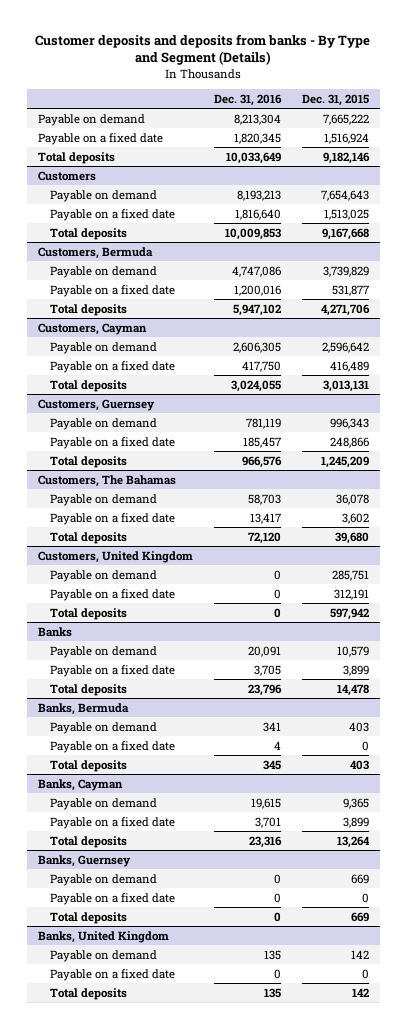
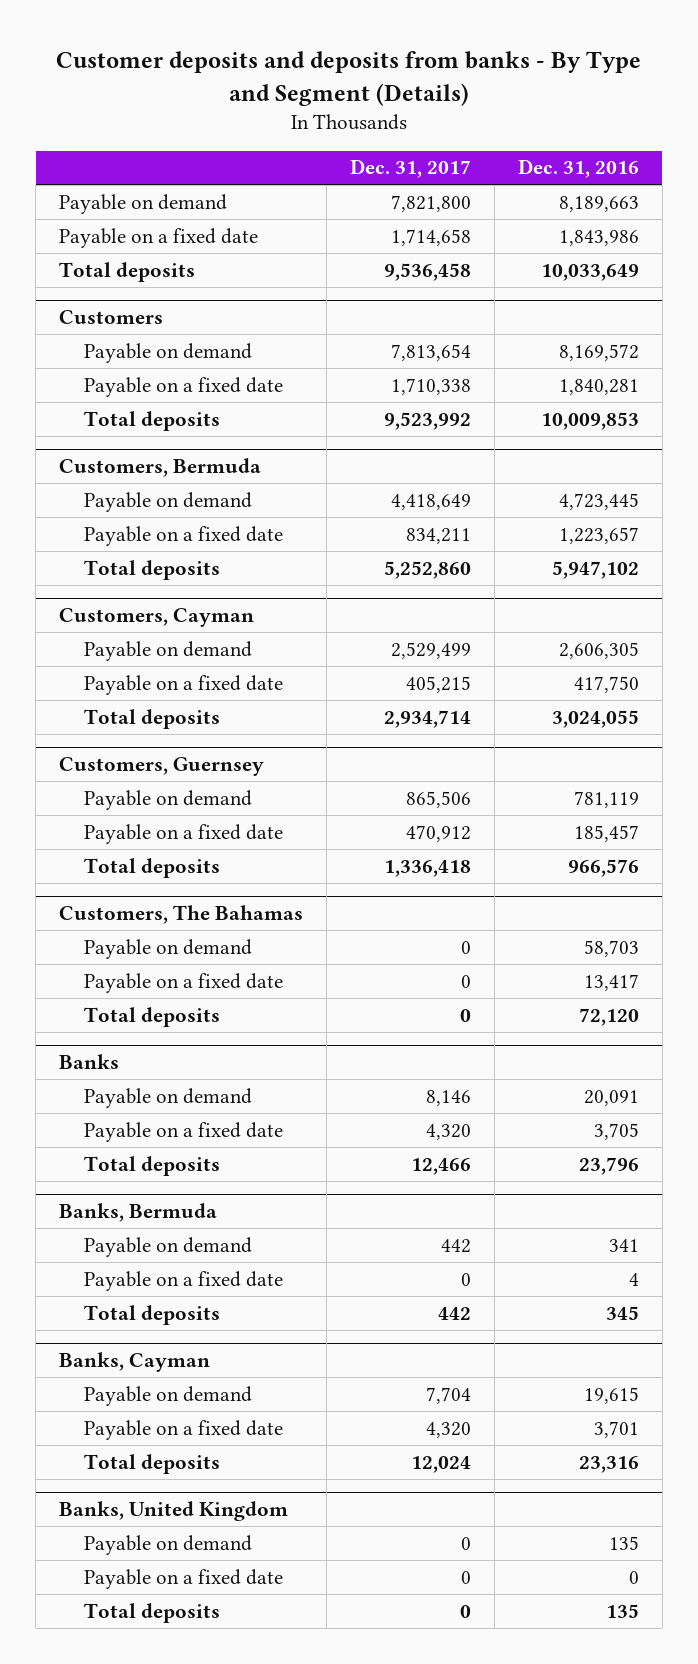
[302,93,370,106] Dec. 31, 2015 -> none
none -> [349,159,471,179] Dec. 31, 2017
[233,113,281,125] 8,213,304 -> [558,195,639,212] 8,189,663
[233,132,281,144] 1,820,345 -> [558,229,639,246] 1,843,986
[236,189,281,201] 8,193,213 -> [558,343,639,361] 8,169,572
[234,208,281,220] 1,816,640 -> [558,378,639,395] 1,840,281
[231,265,281,277] 4,747,086 -> [558,492,639,510] 4,723,445
[233,284,281,296] 1,200,016 -> [558,526,639,544] 1,223,657
[37,550,193,563] Customers, United Kingdom -> none
[50,569,158,582] Payable on demand -> none
[50,588,176,601] Payable on a fixed date -> none
[50,607,128,620] Total deposits -> none
[37,854,131,867] Banks, Guernsey -> none
[50,873,158,886] Payable on demand -> none
[50,892,176,905] Payable on a fixed date -> none
[50,911,128,924] Total deposits -> none

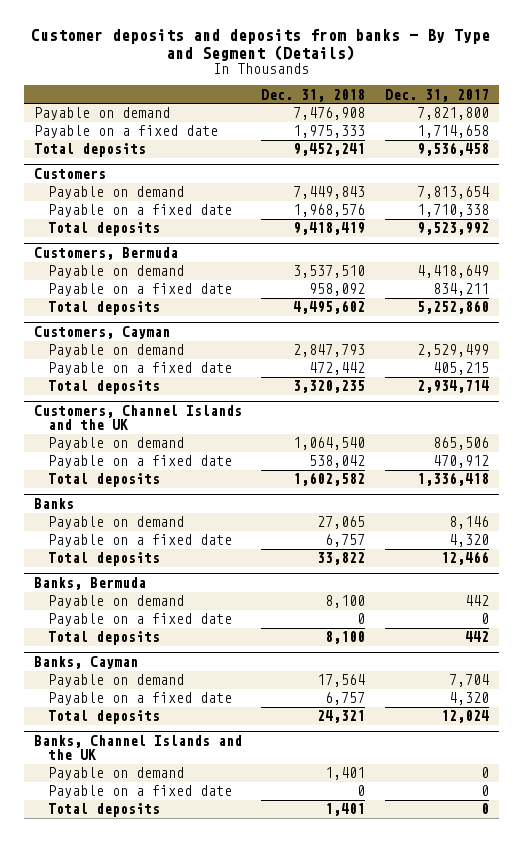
[517,159,639,179] Dec. 31, 2016 -> none
none -> [261,88,366,102] Dec. 31, 2018
[59,757,265,777] Customers, Guernsey -> none
none -> [33,405,242,431] Customers, Channel Islands and the UK
[59,905,304,925] Customers, The Bahamas -> none
[84,938,253,959] Payable on demand -> none
[84,972,284,993] Payable on a fixed date -> none
[84,1006,221,1027] Total deposits -> none
[59,1501,289,1522] Banks, United Kingdom -> none
none -> [33,735,242,761] Banks, Channel Islands and the UK

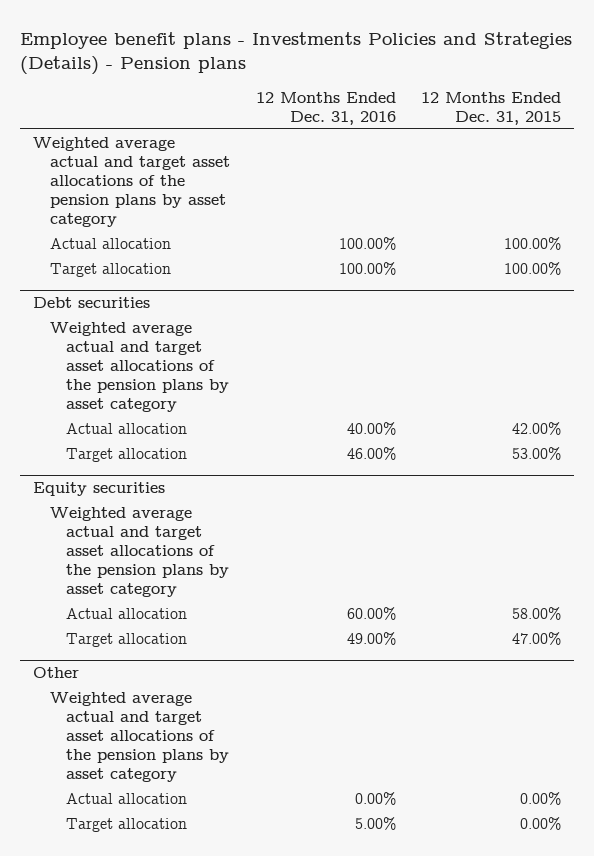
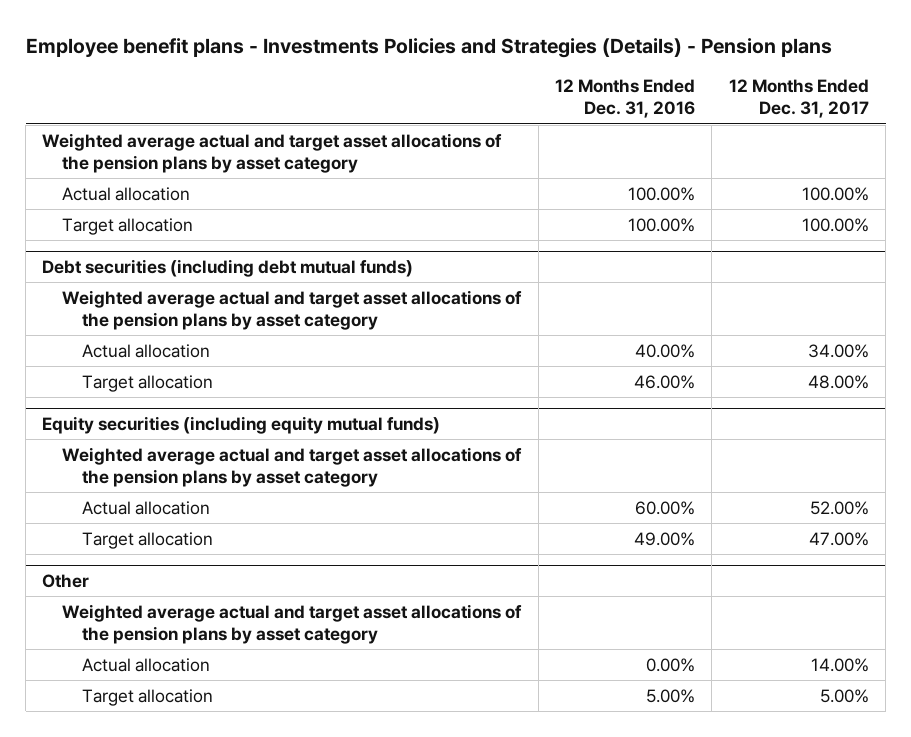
[421,91,562,125] 12 Months Ended Dec. 31, 2015 -> none
none -> [728,79,869,119] 12 Months Ended Dec. 31, 2017
[33,297,151,309] Debt securities -> [42,258,414,277] Debt securities (including debt mutual funds)
[33,482,166,497] Equity securities -> [42,415,441,434] Equity securities (including equity mutual funds)

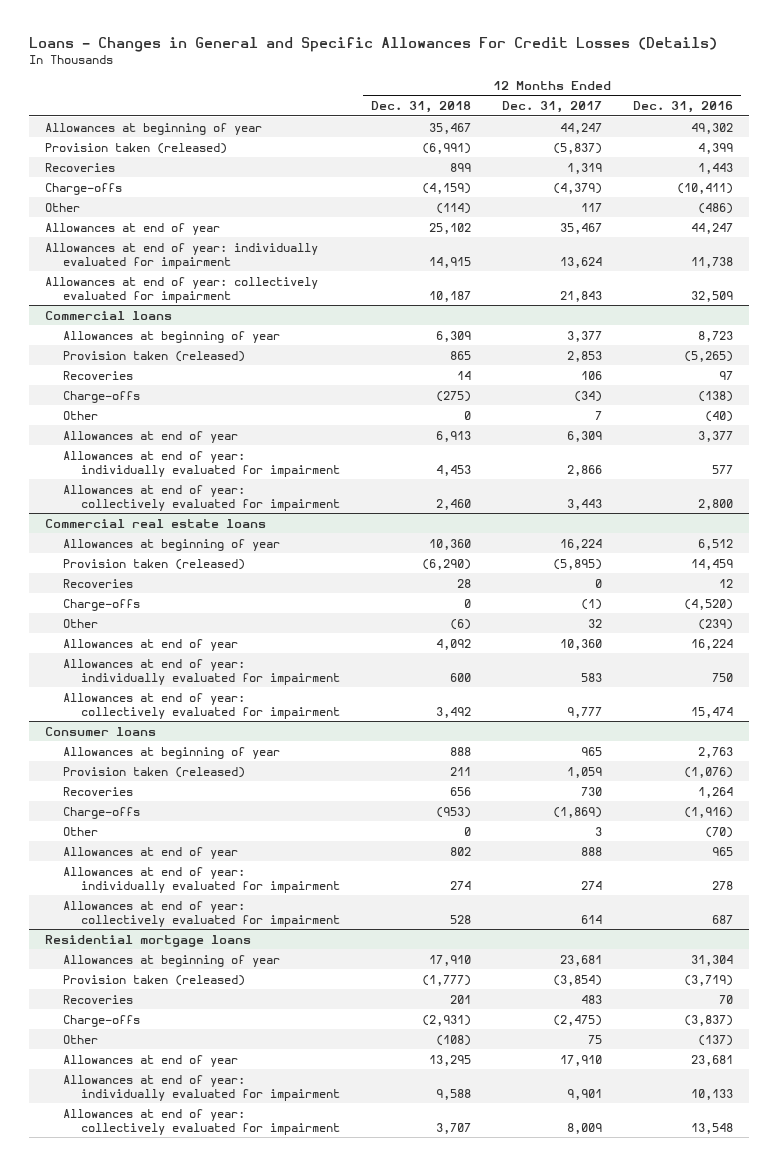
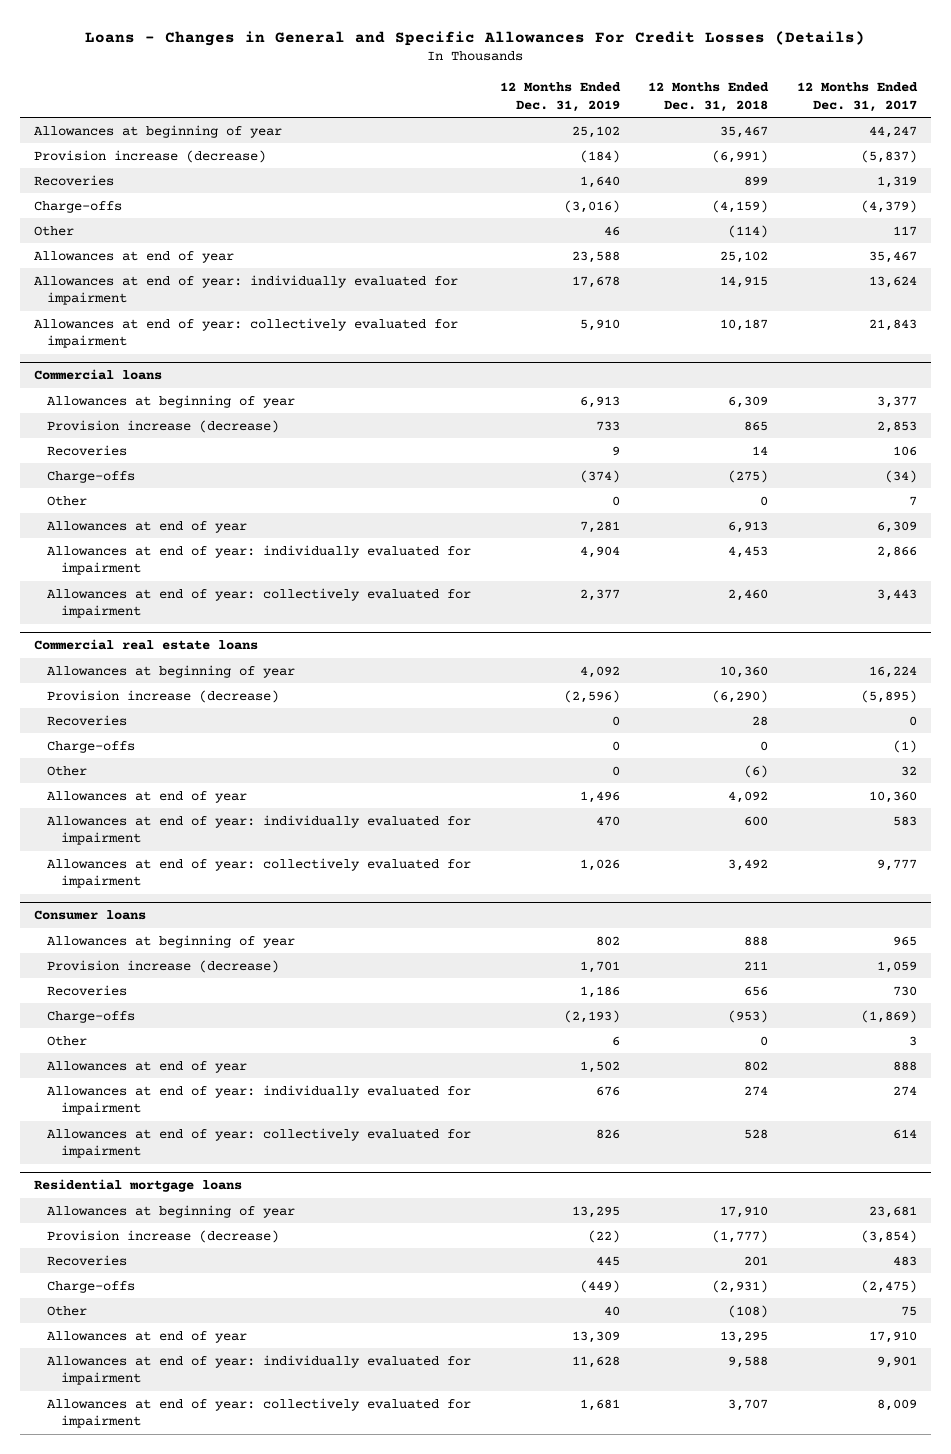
[633,101,734,114] Dec. 31, 2016 -> none
none -> [499,82,621,112] 12 Months Ended Dec. 31, 2019
[44,142,227,154] Provision taken (released) -> [34,149,267,163] Provision increase (decrease)
[62,350,245,362] Provision taken (released) -> [47,419,280,433] Provision increase (decrease)
[62,558,245,570] Provision taken (released) -> [47,689,280,703] Provision increase (decrease)
[62,766,245,778] Provision taken (released) -> [47,959,280,973] Provision increase (decrease)
[62,974,245,986] Provision taken (released) -> [47,1229,280,1243] Provision increase (decrease)

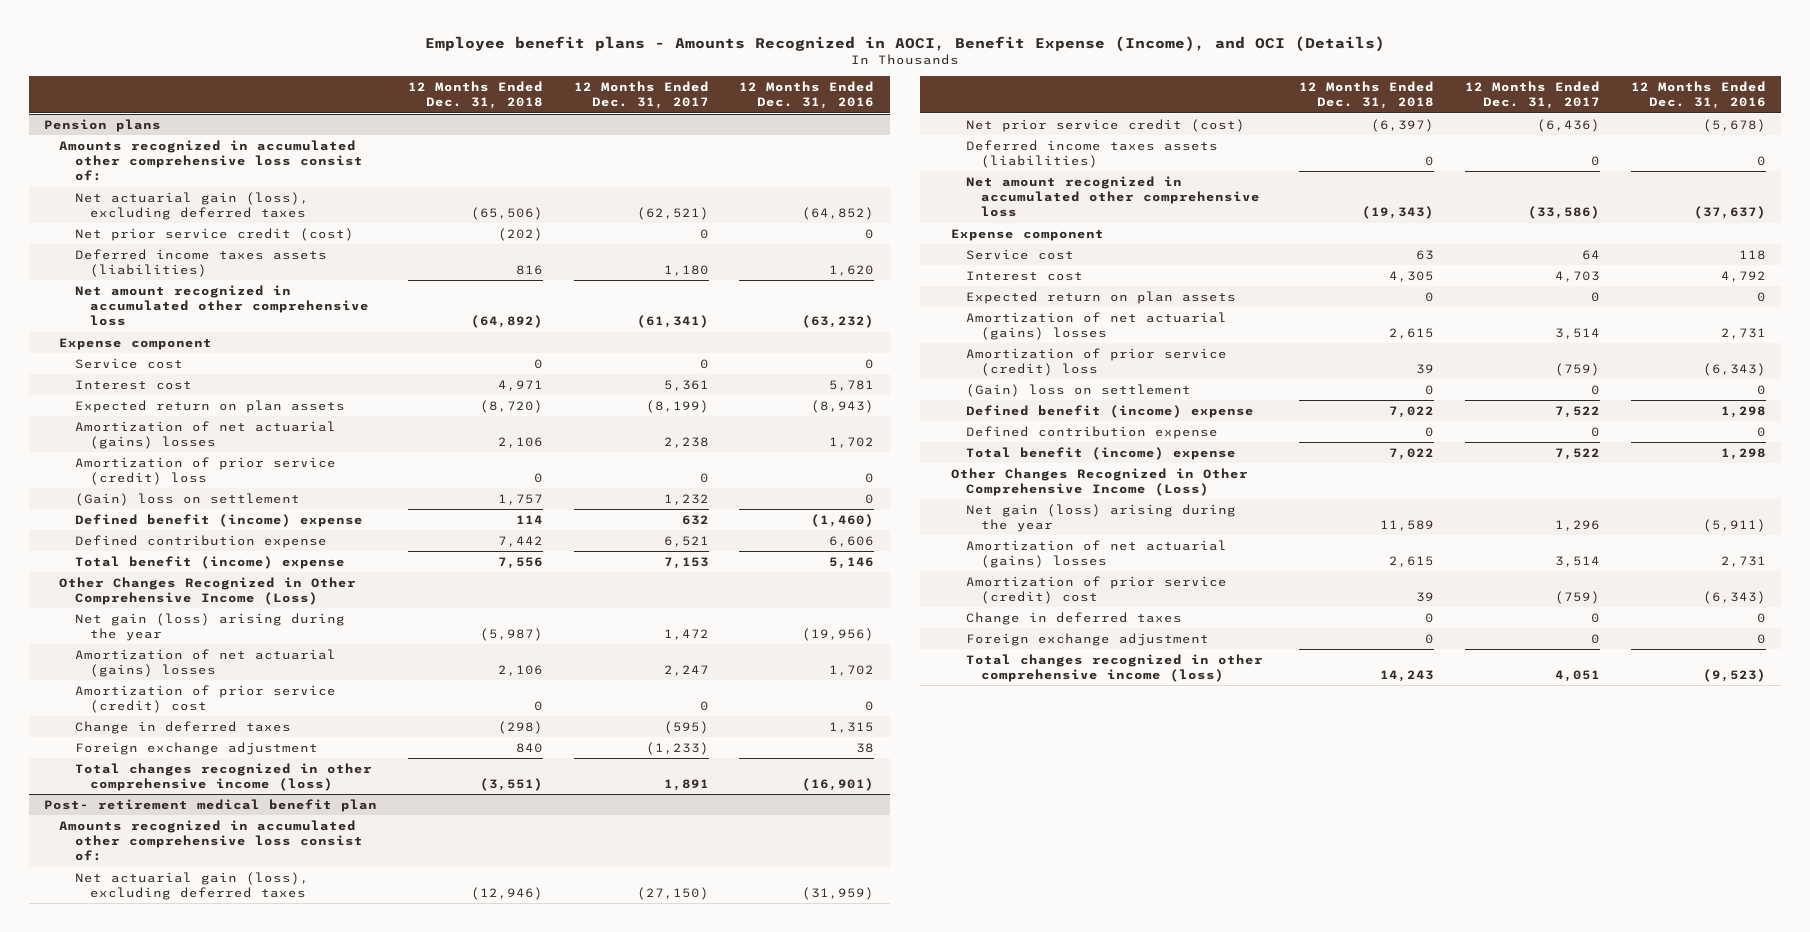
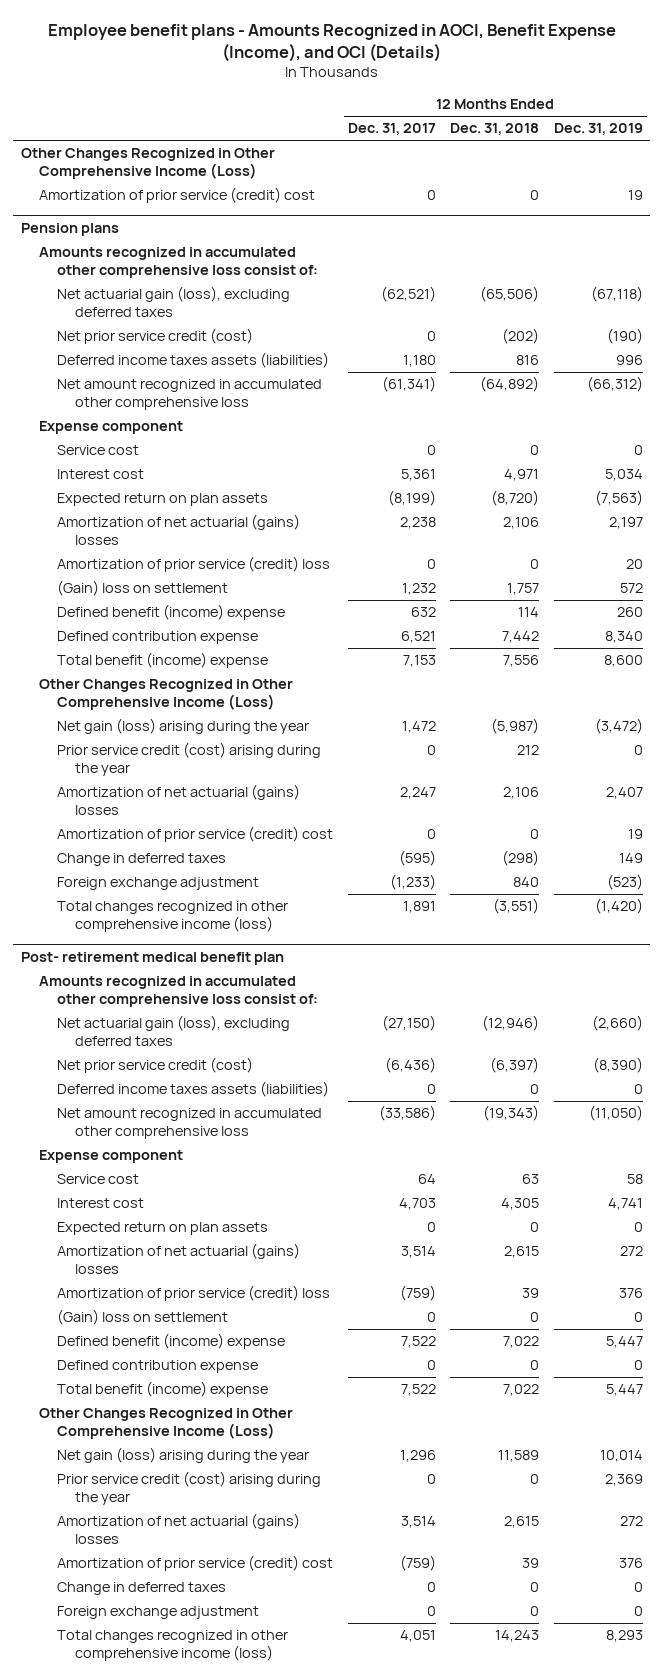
[739,80,875,110] 12 Months Ended Dec. 31, 2016 -> none
none -> [554,123,644,136] Dec. 31, 2019
none -> [20,148,275,179] Other Changes Recognized in Other Comprehensive Income (Loss)
none -> [38,187,315,204] Amortization of prior service (credit) cost
none -> [56,742,321,776] Prior service credit (cost) arising during the year
none -> [56,1471,321,1505] Prior service credit (cost) arising during the year

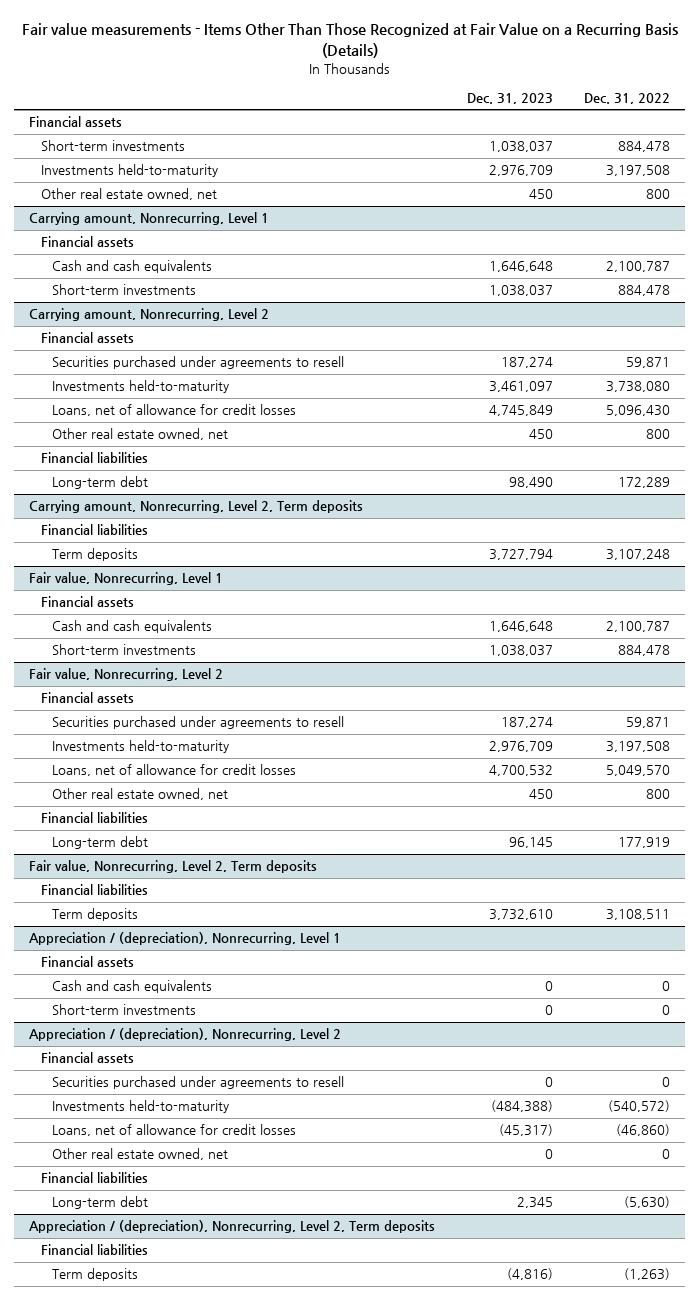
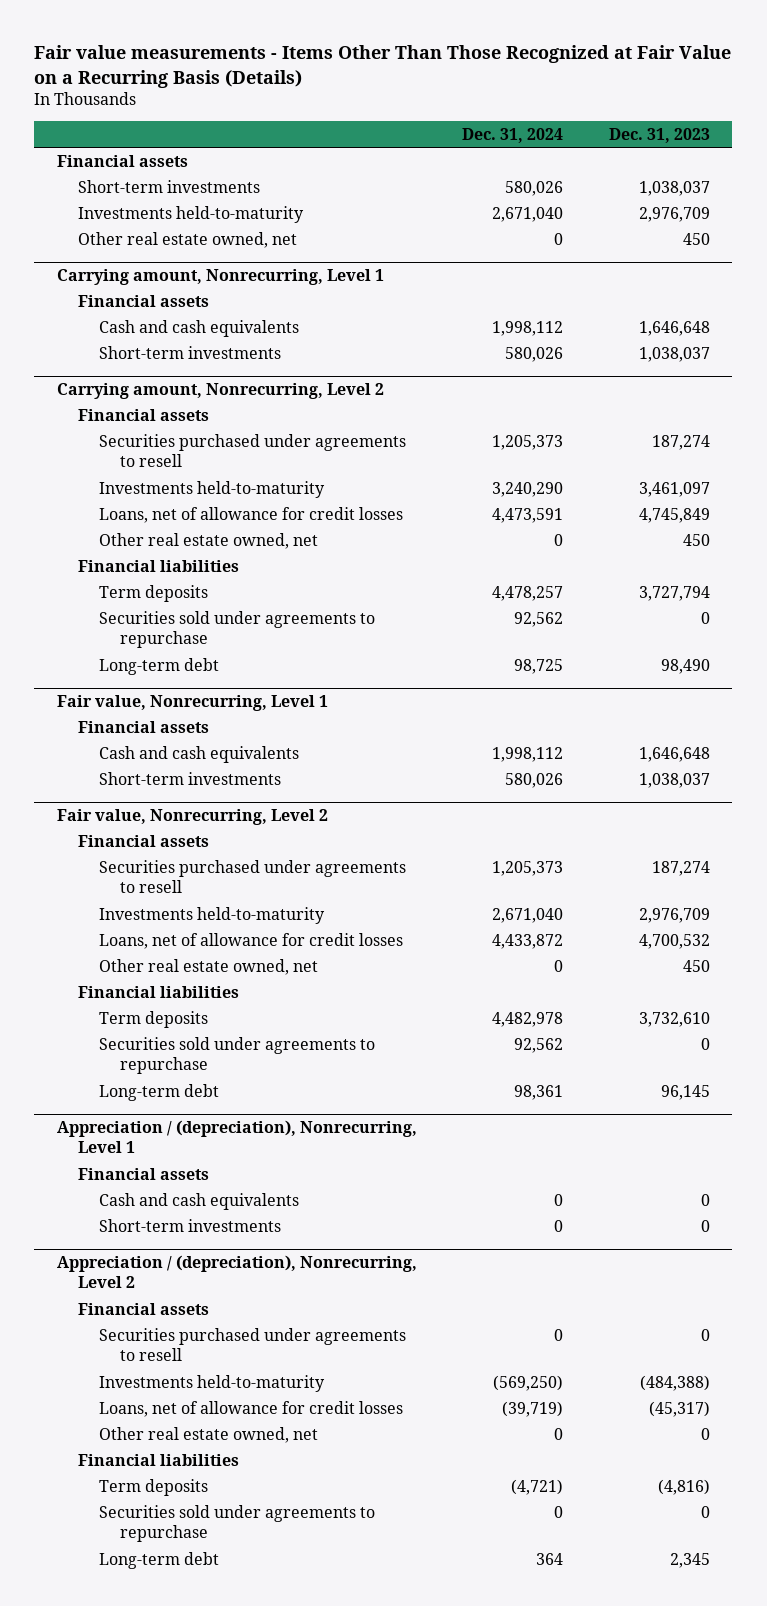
[583,93,670,105] Dec. 31, 2022 -> none
none -> [462,127,564,143] Dec. 31, 2024
[29,500,364,514] Carrying amount, Nonrecurring, Level 2, Term deposits -> none
[40,524,148,536] Financial liabilities -> none
none -> [98,610,375,649] Securities sold under agreements to repurchase
[51,476,148,490] Long-term debt -> [98,657,219,675] Long-term debt
[29,860,318,874] Fair value, Nonrecurring, Level 2, Term deposits -> none
[40,884,148,896] Financial liabilities -> none
none -> [98,1036,375,1075] Securities sold under agreements to repurchase
[51,836,148,850] Long-term debt -> [98,1083,219,1101] Long-term debt
[29,1220,436,1234] Appreciation / (depreciation), Nonrecurring, Level 2, Term deposits -> none
[40,1244,148,1256] Financial liabilities -> none
none -> [98,1504,375,1543] Securities sold under agreements to repurchase
[51,1196,148,1210] Long-term debt -> [98,1551,219,1569] Long-term debt

